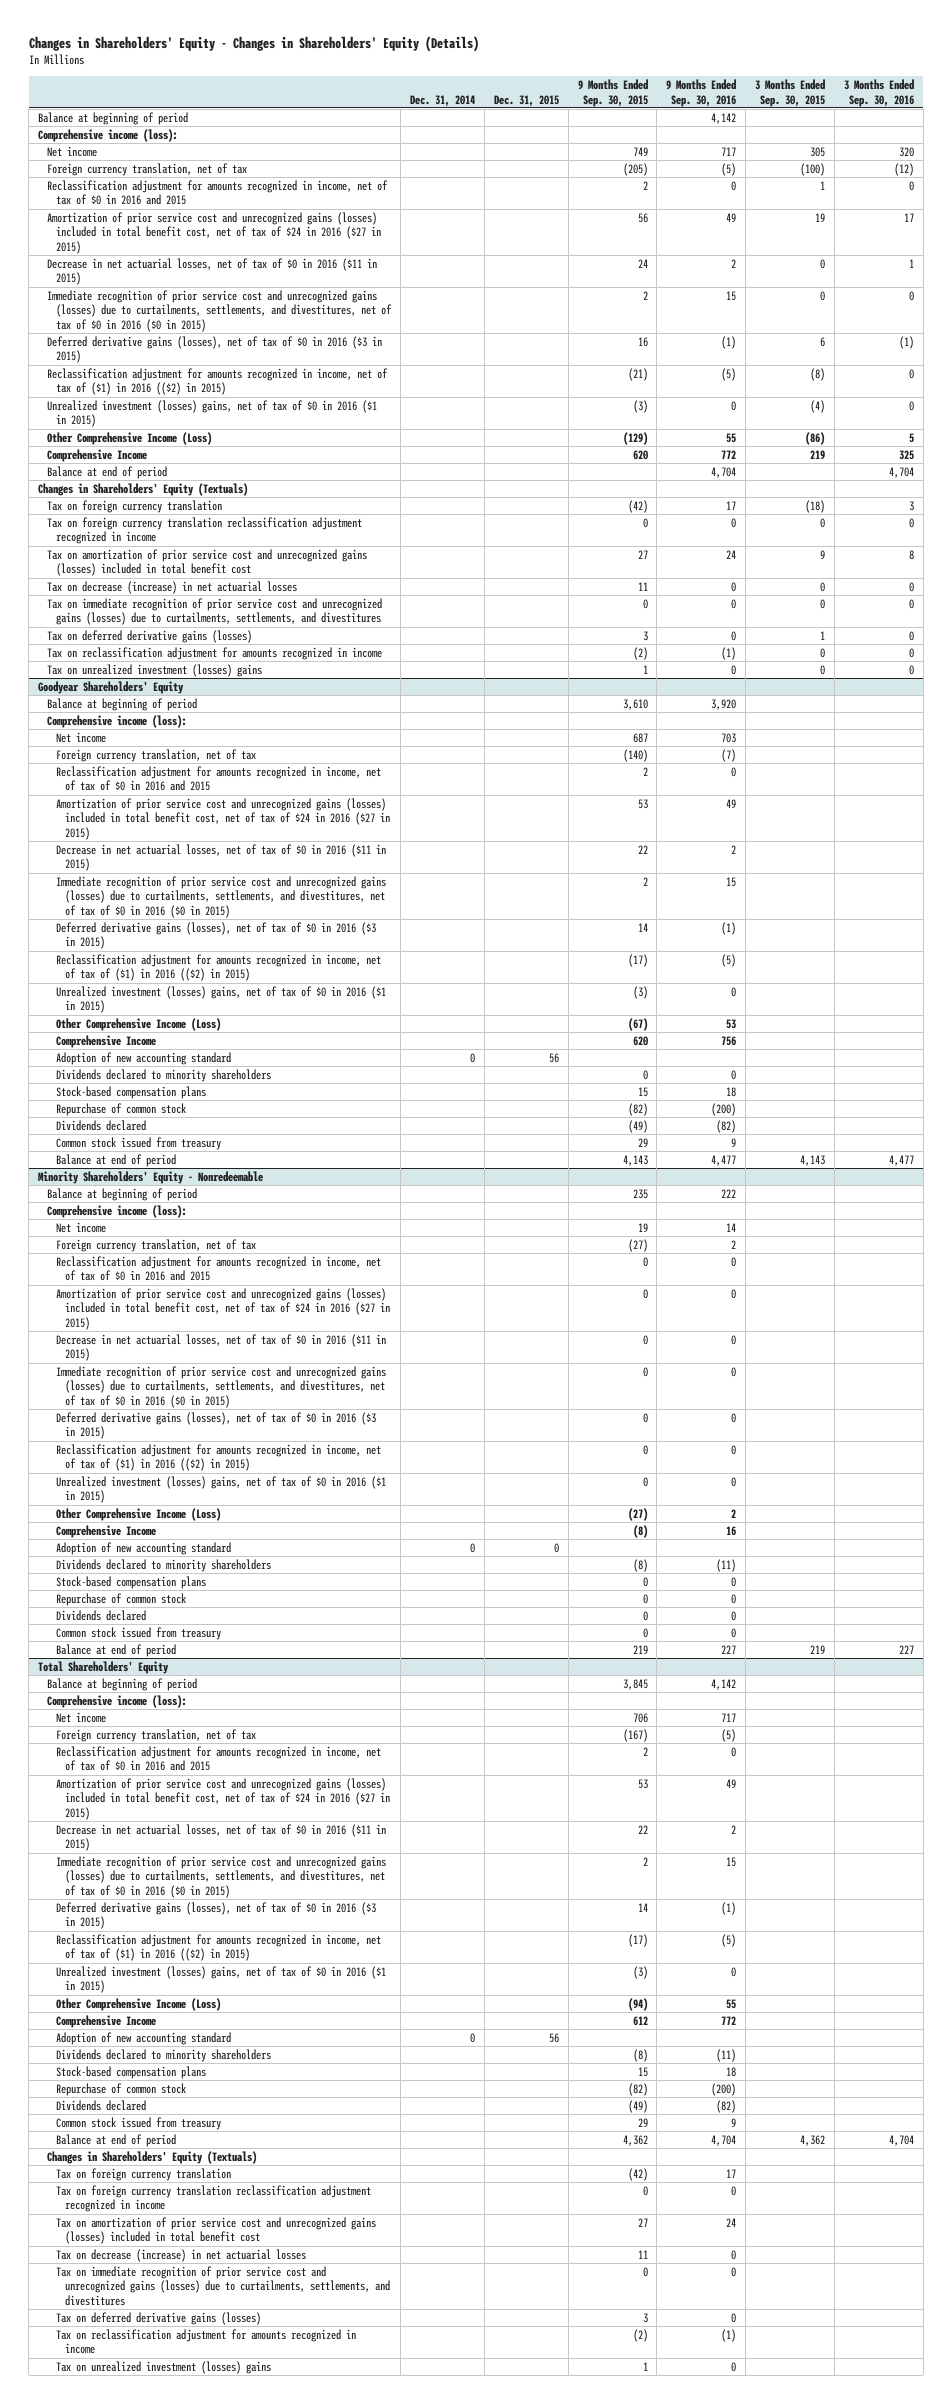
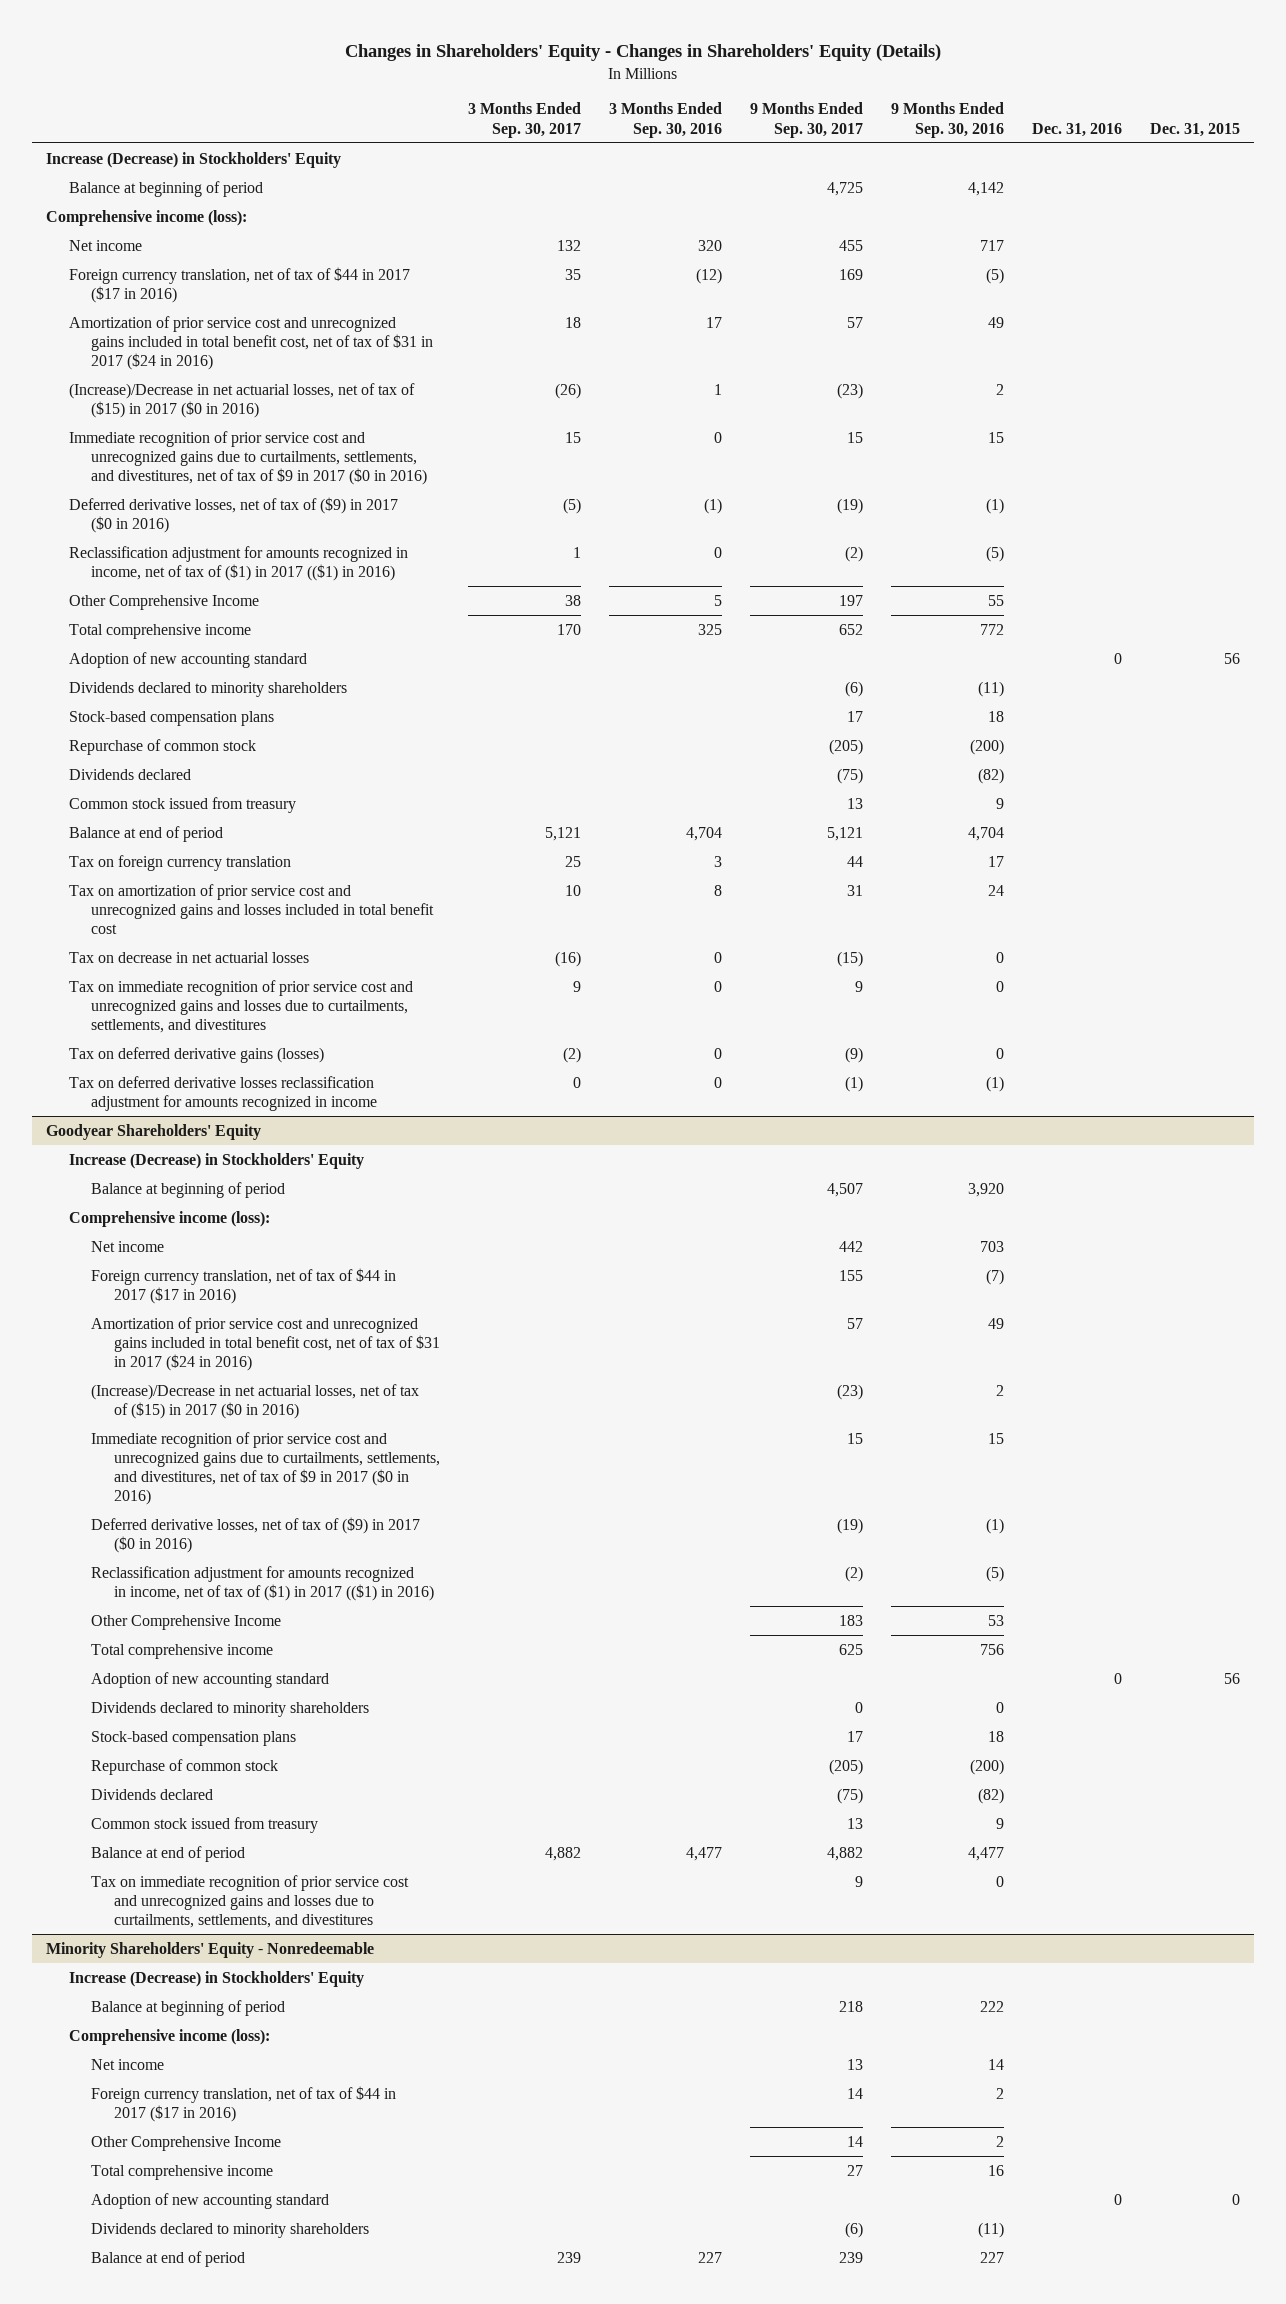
[410,94,476,107] Dec. 31, 2014 -> none
[577,79,648,107] 9 Months Ended Sep. 30, 2015 -> none
[755,79,826,107] 3 Months Ended Sep. 30, 2015 -> none
none -> [467,102,581,138] 3 Months Ended Sep. 30, 2017
none -> [749,102,863,138] 9 Months Ended Sep. 30, 2017
none -> [1031,122,1122,137] Dec. 31, 2016
none -> [46,151,342,168] Increase (Decrease) in Stockholders' Equity
[47,179,389,206] Reclassification adjustment for amounts recognized in income, net of tax of $0 in 2016 and 2015 -> none
[47,399,378,428] Unrealized investment (losses) gains, net of tax of $0 in 2016 ($1 in 2015) -> none
[47,162,248,176] Foreign currency translation, net of tax -> [68,266,410,303] Foreign currency translation, net of tax of $44 in 2017 ($17 in 2016)
[47,211,382,254] Amortization of prior service cost and unrecognized gains (losses) included in total benefit cost, net of tax of $24 in 2016 ($27 in 2015) -> [68,315,434,370] Amortization of prior service cost and unrecognized gains included in total benefit cost, net of tax of $31 in 2017 ($24 in 2016)
[47,257,378,286] Decrease in net actuarial losses, net of tax of $0 in 2016 ($11 in 2015) -> [68,382,415,418] (Increase)/Decrease in net actuarial losses, net of tax of ($15) in 2017 ($0 in 2016)
[47,289,393,332] Immediate recognition of prior service cost and unrecognized gains (losses) due to curtailments, settlements, and divestitures, net of tax of $0 in 2016 ($0 in 2015) -> [68,430,428,485] Immediate recognition of prior service cost and unrecognized gains due to curtailments, settlements, and divestitures, net of tax of $9 in 2017 ($0 in 2016)
[47,335,383,364] Deferred derivative gains (losses), net of tax of $0 in 2016 ($3 in 2015) -> [68,496,398,533] Deferred derivative losses, net of tax of ($9) in 2017 ($0 in 2016)
[47,367,389,396] Reclassification adjustment for amounts recognized in income, net of tax of ($1) in 2016 (($2) in 2015) -> [68,545,408,581] Reclassification adjustment for amounts recognized in income, net of tax of ($1) in 2017 (($1) in 2016)
[47,431,213,445] Other Comprehensive Income (Loss) -> [68,594,259,610] Other Comprehensive Income
[47,448,148,462] Comprehensive Income -> [68,623,251,639] Total comprehensive income
none -> [68,651,307,668] Adoption of new accounting standard
none -> [68,681,347,697] Dividends declared to minority shareholders
none -> [68,710,274,726] Stock-based compensation plans
none -> [68,738,256,755] Repurchase of common stock
none -> [68,768,191,780] Dividends declared
none -> [68,796,296,813] Common stock issued from treasury
[38,482,249,496] Changes in Shareholders' Equity (Textuals) -> none
[47,516,363,545] Tax on foreign currency translation reclassification adjustment recognized in income -> none
[47,548,368,577] Tax on amortization of prior service cost and unrecognized gains (losses) included in total benefit cost -> [68,883,435,934] Tax on amortization of prior service cost and unrecognized gains and losses included in total benefit cost
[47,580,298,594] Tax on decrease (increase) in net actuarial losses -> [68,951,309,963] Tax on decrease in net actuarial losses
[47,597,383,626] Tax on immediate recognition of prior service cost and unrecognized gains (losses) due to curtailments, settlements, and divestitures -> [68,979,413,1033] Tax on immediate recognition of prior service cost and unrecognized gains and losses due to curtailments, settlements, and divestitures
[47,663,263,677] Tax on unrealized investment (losses) gains -> none
[47,646,383,660] Tax on reclassification adjustment for amounts recognized in income -> [68,1075,378,1111] Tax on deferred derivative losses reclassification adjustment for amounts recognized in income
none -> [68,1152,364,1169] Increase (Decrease) in Stockholders' Equity
[56,765,382,792] Reclassification adjustment for amounts recognized in income, net of tax of $0 in 2016 and 2015 -> none
[56,985,387,1014] Unrealized investment (losses) gains, net of tax of $0 in 2016 ($1 in 2015) -> none
[56,748,257,762] Foreign currency translation, net of tax -> [91,1267,397,1304] Foreign currency translation, net of tax of $44 in 2017 ($17 in 2016)
[56,797,391,840] Amortization of prior service cost and unrecognized gains (losses) included in total benefit cost, net of tax of $24 in 2016 ($27 in 2015) -> [91,1316,440,1371] Amortization of prior service cost and unrecognized gains included in total benefit cost, net of tax of $31 in 2017 ($24 in 2016)
[56,843,387,872] Decrease in net actuarial losses, net of tax of $0 in 2016 ($11 in 2015) -> [91,1383,420,1419] (Increase)/Decrease in net actuarial losses, net of tax of ($15) in 2017 ($0 in 2016)
[56,875,387,918] Immediate recognition of prior service cost and unrecognized gains (losses) due to curtailments, settlements, and divestitures, net of tax of $0 in 2016 ($0 in 2015) -> [91,1431,440,1505] Immediate recognition of prior service cost and unrecognized gains due to curtailments, settlements, and divestitures, net of tax of $9 in 2017 ($0 in 2016)
[56,921,377,950] Deferred derivative gains (losses), net of tax of $0 in 2016 ($3 in 2015) -> [91,1516,421,1553] Deferred derivative losses, net of tax of ($9) in 2017 ($0 in 2016)
[56,953,382,982] Reclassification adjustment for amounts recognized in income, net of tax of ($1) in 2016 (($2) in 2015) -> [91,1565,434,1601] Reclassification adjustment for amounts recognized in income, net of tax of ($1) in 2017 (($1) in 2016)
[56,1017,222,1031] Other Comprehensive Income (Loss) -> [91,1614,282,1630] Other Comprehensive Income
[56,1034,157,1048] Comprehensive Income -> [91,1643,274,1659] Total comprehensive income
none -> [91,1874,410,1928] Tax on immediate recognition of prior service cost and unrecognized gains and losses due to curtailments, settlements, and divestitures
none -> [68,1970,364,1987] Increase (Decrease) in Stockholders' Equity
[56,1255,382,1282] Reclassification adjustment for amounts recognized in income, net of tax of $0 in 2016 and 2015 -> none
[56,1287,391,1330] Amortization of prior service cost and unrecognized gains (losses) included in total benefit cost, net of tax of $24 in 2016 ($27 in 2015) -> none
[56,1333,387,1362] Decrease in net actuarial losses, net of tax of $0 in 2016 ($11 in 2015) -> none
[56,1365,387,1408] Immediate recognition of prior service cost and unrecognized gains (losses) due to curtailments, settlements, and divestitures, net of tax of $0 in 2016 ($0 in 2015) -> none
[56,1411,377,1440] Deferred derivative gains (losses), net of tax of $0 in 2016 ($3 in 2015) -> none
[56,1443,382,1472] Reclassification adjustment for amounts recognized in income, net of tax of ($1) in 2016 (($2) in 2015) -> none
[56,1475,387,1504] Unrealized investment (losses) gains, net of tax of $0 in 2016 ($1 in 2015) -> none
[56,1238,257,1252] Foreign currency translation, net of tax -> [91,2085,397,2122] Foreign currency translation, net of tax of $44 in 2017 ($17 in 2016)
[56,1507,222,1521] Other Comprehensive Income (Loss) -> [91,2135,282,2151] Other Comprehensive Income
[56,1524,157,1538] Comprehensive Income -> [91,2164,274,2180] Total comprehensive income
[56,1575,207,1589] Stock-based compensation plans -> none
[56,1592,188,1606] Repurchase of common stock -> none
[56,1609,147,1621] Dividends declared -> none
[56,1626,222,1640] Common stock issued from treasury -> none
[38,1660,170,1674] Total Shareholders' Equity -> none
[47,1677,198,1691] Balance at beginning of period -> none
[47,1694,188,1708] Comprehensive income (loss): -> none
[56,1711,107,1723] Net income -> none
[56,1728,257,1742] Foreign currency translation, net of tax -> none
[56,1745,382,1772] Reclassification adjustment for amounts recognized in income, net of tax of $0 in 2016 and 2015 -> none
[56,1777,391,1820] Amortization of prior service cost and unrecognized gains (losses) included in total benefit cost, net of tax of $24 in 2016 ($27 in 2015) -> none
[56,1823,387,1852] Decrease in net actuarial losses, net of tax of $0 in 2016 ($11 in 2015) -> none
[56,1855,387,1898] Immediate recognition of prior service cost and unrecognized gains (losses) due to curtailments, settlements, and divestitures, net of tax of $0 in 2016 ($0 in 2015) -> none
[56,1901,377,1930] Deferred derivative gains (losses), net of tax of $0 in 2016 ($3 in 2015) -> none
[56,1933,382,1962] Reclassification adjustment for amounts recognized in income, net of tax of ($1) in 2016 (($2) in 2015) -> none
[56,1965,387,1994] Unrealized investment (losses) gains, net of tax of $0 in 2016 ($1 in 2015) -> none
[56,1997,222,2011] Other Comprehensive Income (Loss) -> none
[56,2014,157,2028] Comprehensive Income -> none
[56,2031,232,2045] Adoption of new accounting standard -> none
[56,2048,272,2062] Dividends declared to minority shareholders -> none
[56,2065,207,2079] Stock-based compensation plans -> none
[56,2082,188,2096] Repurchase of common stock -> none
[56,2099,147,2111] Dividends declared -> none
[56,2116,222,2130] Common stock issued from treasury -> none
[56,2133,177,2147] Balance at end of period -> none
[47,2150,258,2164] Changes in Shareholders' Equity (Textuals) -> none
[56,2167,232,2181] Tax on foreign currency translation -> none
[56,2184,372,2213] Tax on foreign currency translation reclassification adjustment recognized in income -> none
[56,2216,377,2245] Tax on amortization of prior service cost and unrecognized gains (losses) included in total benefit cost -> none
[56,2248,307,2262] Tax on decrease (increase) in net actuarial losses -> none
[56,2265,391,2306] Tax on immediate recognition of prior service cost and unrecognized gains (losses) due to curtailments, settlements, and divestitures -> none
[56,2311,262,2325] Tax on deferred derivative gains (losses) -> none
[56,2328,357,2355] Tax on reclassification adjustment for amounts recognized in income -> none
[56,2360,272,2374] Tax on unrealized investment (losses) gains -> none

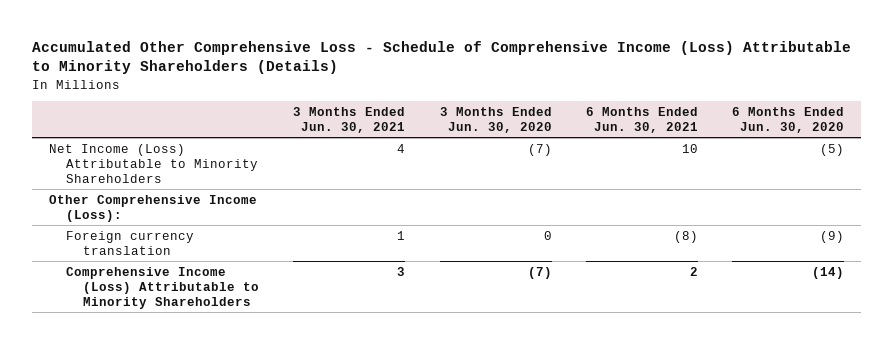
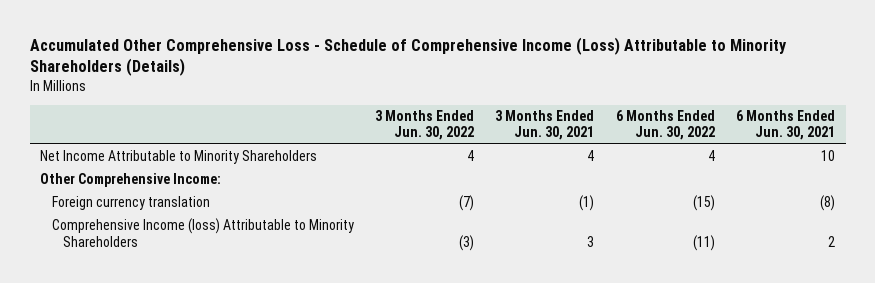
[439,106,552,134] 3 Months Ended Jun. 30, 2020 -> none
[732,106,845,134] 6 Months Ended Jun. 30, 2020 -> none
none -> [375,109,475,141] 3 Months Ended Jun. 30, 2022
none -> [615,109,715,141] 6 Months Ended Jun. 30, 2022
[49,143,258,183] Net Income (Loss) Attributable to Minority Shareholders -> [40,150,318,165] Net Income Attributable to Minority Shareholders
[49,194,258,222] Other Comprehensive Income (Loss): -> [40,173,222,188] Other Comprehensive Income:
[397,230,406,240] 1 -> [579,195,595,212] (1)
[65,266,259,309] Comprehensive Income (Loss) Attributable to Minority Shareholders -> [51,218,354,247] Comprehensive Income (loss) Attributable to Minority Shareholders

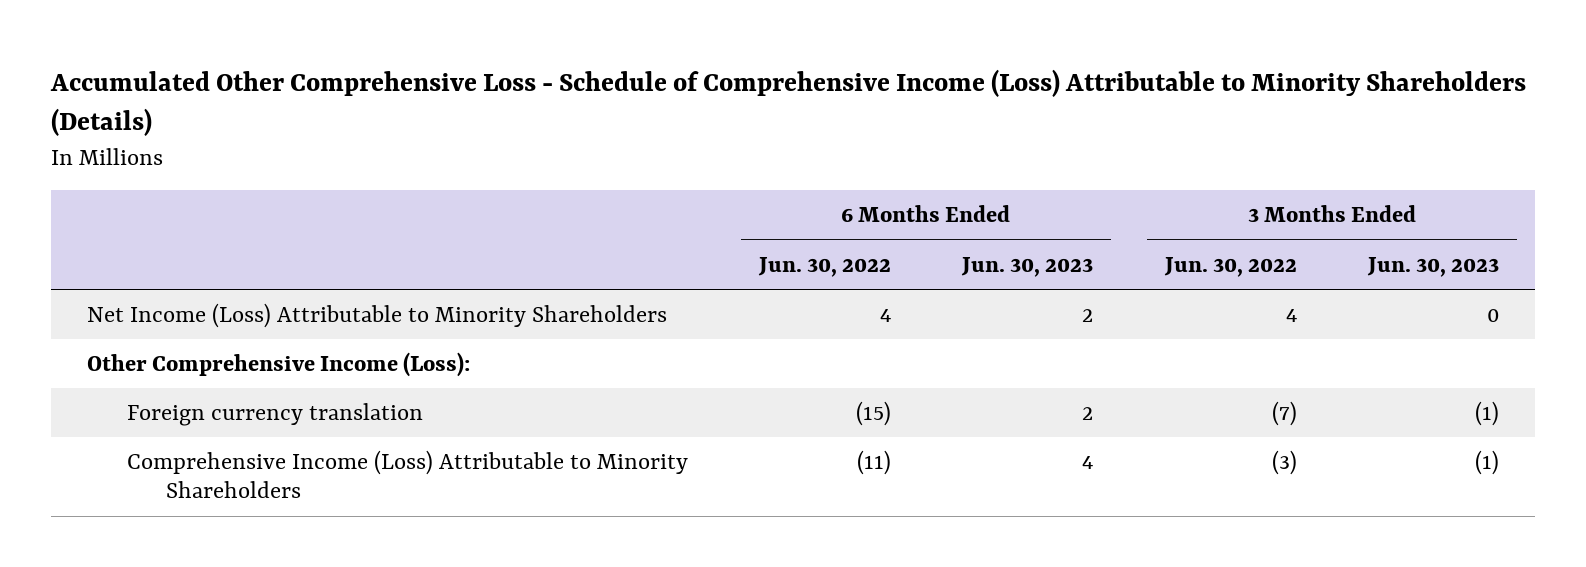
[495,109,595,141] 3 Months Ended Jun. 30, 2021 -> none
[735,109,835,141] 6 Months Ended Jun. 30, 2021 -> none
none -> [961,256,1094,277] Jun. 30, 2023
none -> [1367,256,1500,277] Jun. 30, 2023
[40,150,318,165] Net Income Attributable to Minority Shareholders -> [86,303,667,329] Net Income (Loss) Attributable to Minority Shareholders
[40,173,222,188] Other Comprehensive Income: -> [86,352,470,378] Other Comprehensive Income (Loss):
[51,218,354,247] Comprehensive Income (loss) Attributable to Minority Shareholders -> [126,450,688,499] Comprehensive Income (Loss) Attributable to Minority Shareholders

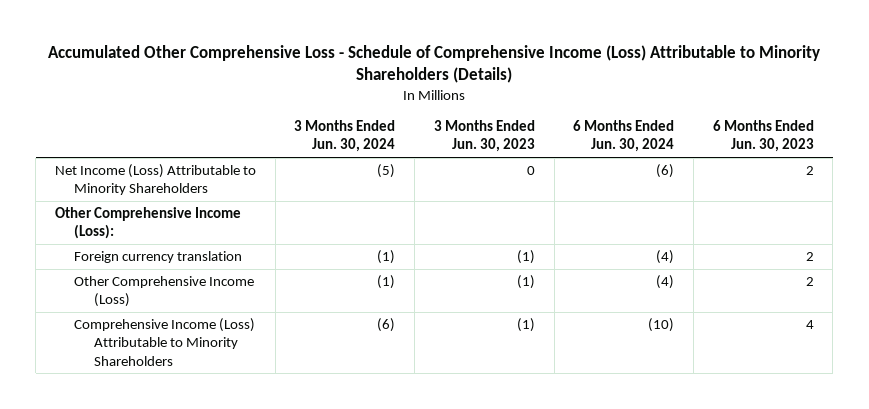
[757,256,891,277] Jun. 30, 2022 -> none
[1163,256,1297,277] Jun. 30, 2022 -> none
none -> [294,120,396,153] 3 Months Ended Jun. 30, 2024
none -> [573,120,675,153] 6 Months Ended Jun. 30, 2024
none -> [74,276,255,308] Other Comprehensive Income (Loss)

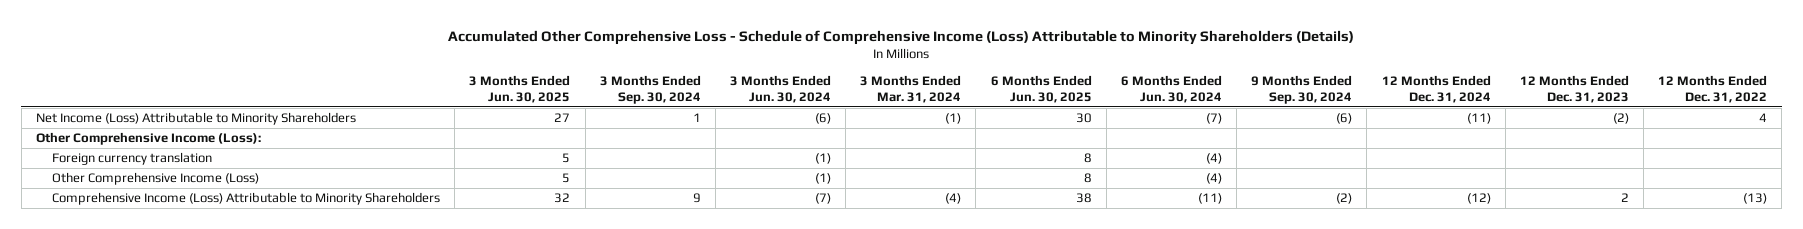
[433,120,535,153] 3 Months Ended Jun. 30, 2023 -> none
[712,120,814,153] 6 Months Ended Jun. 30, 2023 -> none
none -> [469,74,571,104] 3 Months Ended Jun. 30, 2025
none -> [599,74,701,105] 3 Months Ended Sep. 30, 2024
none -> [860,74,962,104] 3 Months Ended Mar. 31, 2024
none -> [990,74,1092,104] 6 Months Ended Jun. 30, 2025
none -> [1251,74,1353,105] 9 Months Ended Sep. 30, 2024
none -> [1381,74,1491,104] 12 Months Ended Dec. 31, 2024
none -> [1519,74,1629,104] 12 Months Ended Dec. 31, 2023
none -> [1658,74,1768,104] 12 Months Ended Dec. 31, 2022
[377,164,396,179] (5) -> [814,113,831,125] (6)
[656,164,675,179] (6) -> [1205,113,1222,125] (7)
[377,318,396,333] (6) -> [814,193,831,205] (7)
[648,318,675,333] (10) -> [1197,193,1222,205] (11)

